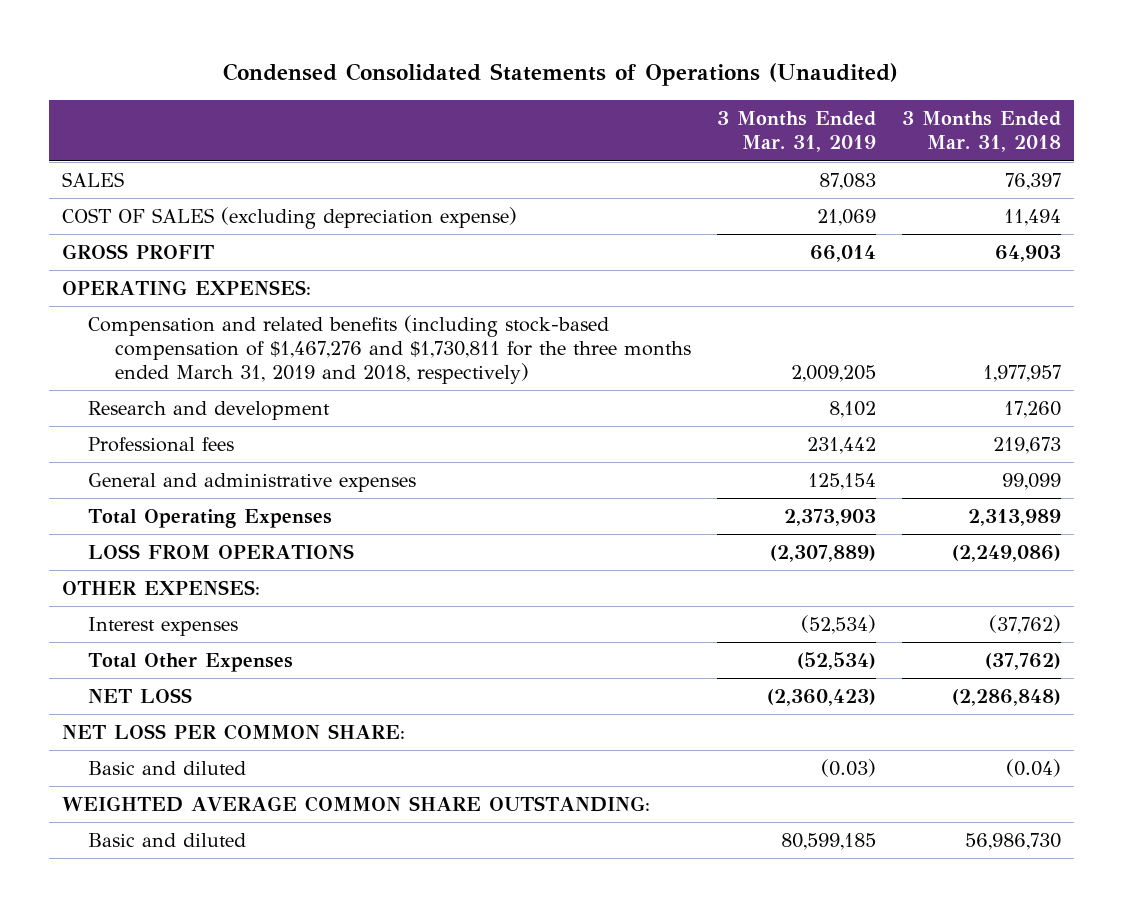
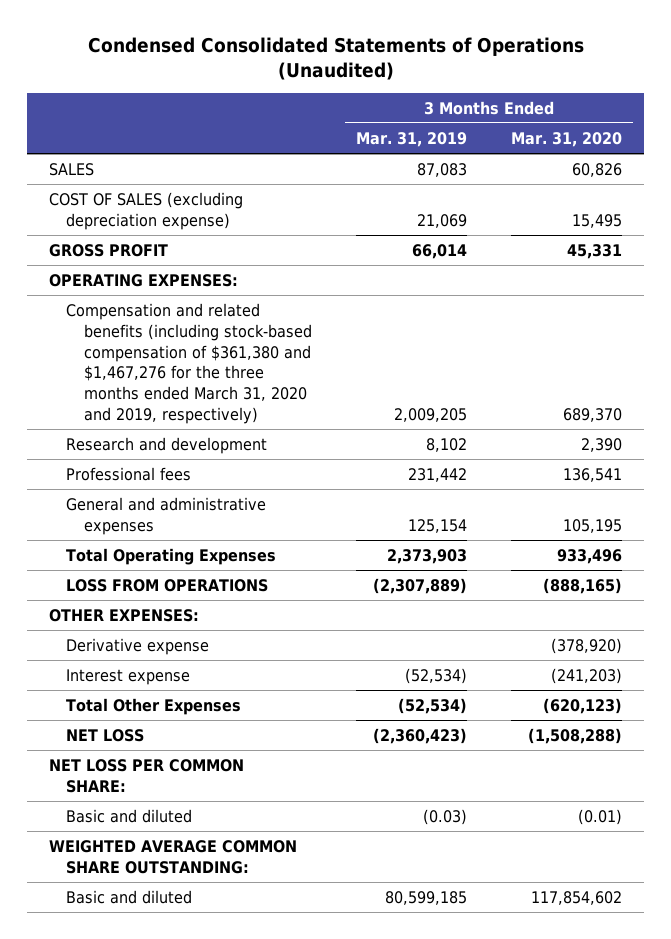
[901,111,1061,153] 3 Months Ended Mar. 31, 2018 -> none
none -> [511,131,623,147] Mar. 31, 2020
[88,315,691,385] Compensation and related benefits (including stock-based compensation of $1,467,276 and $1,730,811 for the three months ended March 31, 2019 and 2018, respectively) -> [66,302,313,425] Compensation and related benefits (including stock-based compensation of $361,380 and $1,467,276 for the three months ended March 31, 2020 and 2019, respectively)
none -> [66,637,210,655] Derivative expense
[88,617,239,637] Interest expenses -> [66,668,191,685] Interest expense

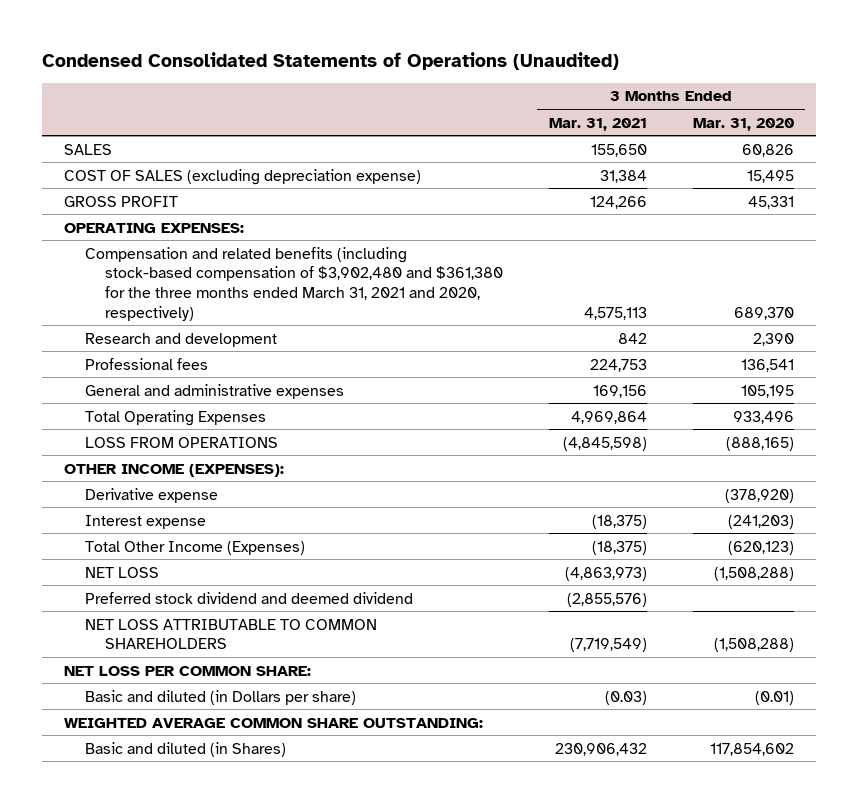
[356,131,468,147] Mar. 31, 2019 -> none
none -> [548,117,647,131] Mar. 31, 2021
[66,302,313,425] Compensation and related benefits (including stock-based compensation of $361,380 and $1,467,276 for the three months ended March 31, 2020 and 2019, respectively) -> [84,246,504,321] Compensation and related benefits (including stock-based compensation of $3,902,480 and $361,380 for the three months ended March 31, 2021 and 2020, respectively)
[48,608,199,622] OTHER EXPENSES: -> [64,463,285,477] OTHER INCOME (EXPENSES):
[66,697,242,715] Total Other Expenses -> [84,540,305,555] Total Other Income (Expenses)
none -> [84,591,413,604] Preferred stock dividend and deemed dividend
none -> [84,618,377,650] NET LOSS ATTRIBUTABLE TO COMMON SHAREHOLDERS
[66,808,193,823] Basic and diluted -> [84,689,356,705] Basic and diluted (in Dollars per share)
[66,889,193,904] Basic and diluted -> [84,741,286,757] Basic and diluted (in Shares)

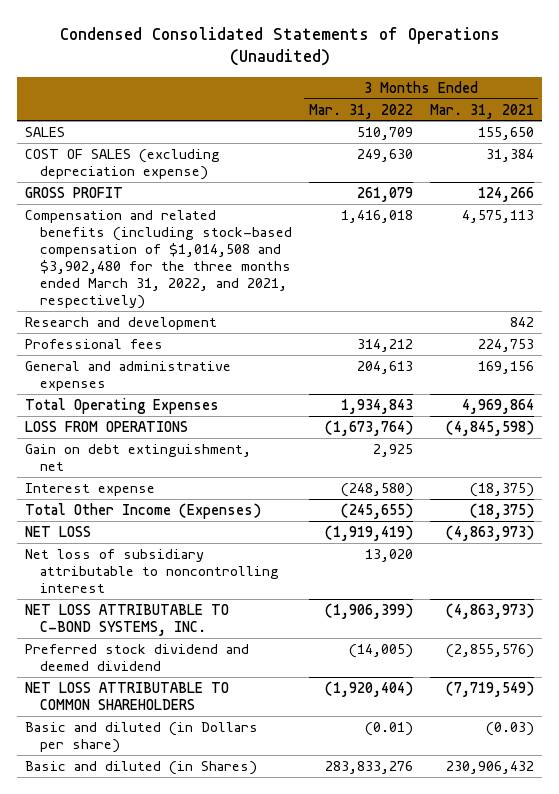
[692,117,794,131] Mar. 31, 2020 -> none
none -> [308,103,413,119] Mar. 31, 2022
[64,222,245,233] OPERATING EXPENSES: -> none
[84,246,504,321] Compensation and related benefits (including stock-based compensation of $3,902,480 and $361,380 for the three months ended March 31, 2021 and 2020, respectively) -> [25,209,292,310] Compensation and related benefits (including stock-based compensation of $1,014,508 and $3,902,480 for the three months ended March 31, 2022, and 2021, respectively)
[64,463,285,477] OTHER INCOME (EXPENSES): -> none
[84,487,218,503] Derivative expense -> none
none -> [25,443,252,471] Gain on debt extinguishment, net
none -> [25,548,279,594] Net loss of subsidiary attributable to noncontrolling interest
none -> [25,603,230,636] NET LOSS ATTRIBUTABLE TO C-BOND SYSTEMS, INC.
[64,665,312,676] NET LOSS PER COMMON SHARE: -> none
[64,717,484,728] WEIGHTED AVERAGE COMMON SHARE OUTSTANDING: -> none

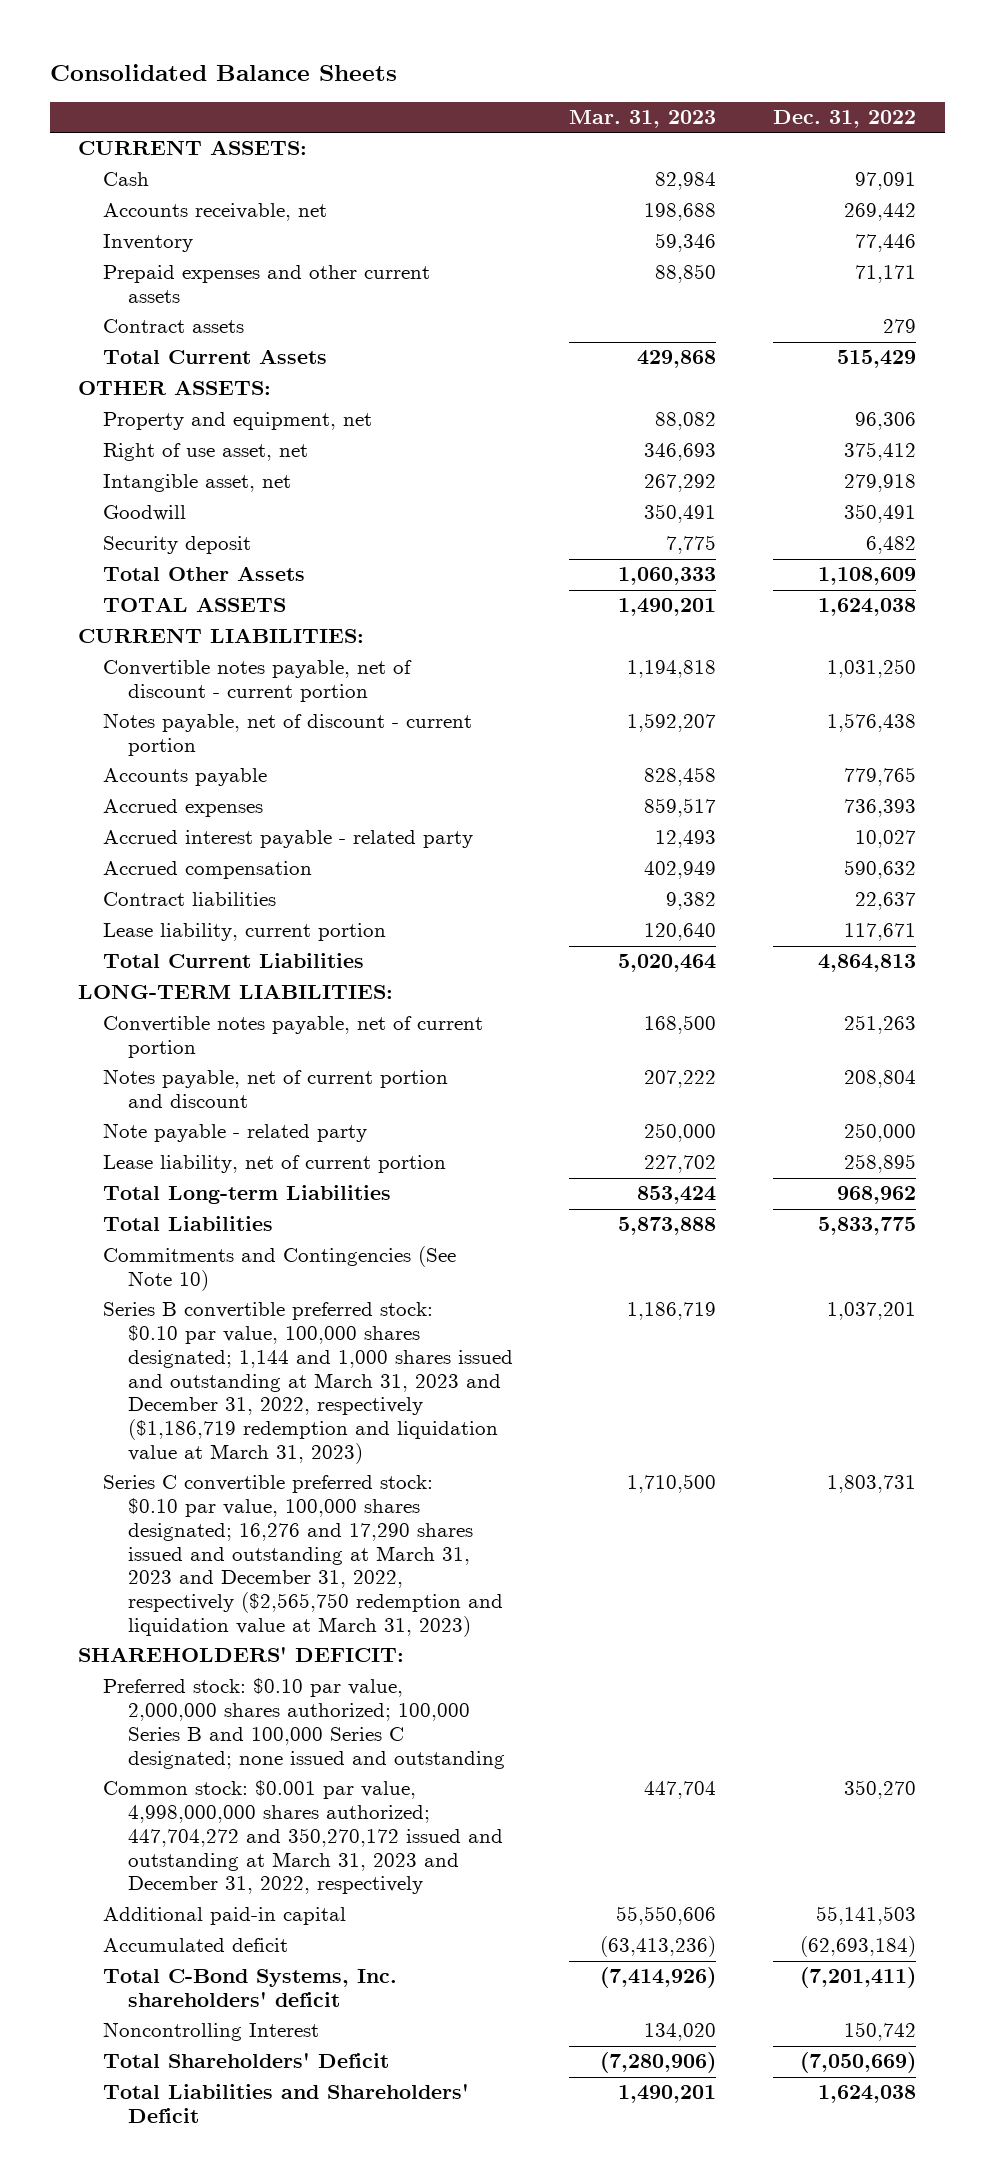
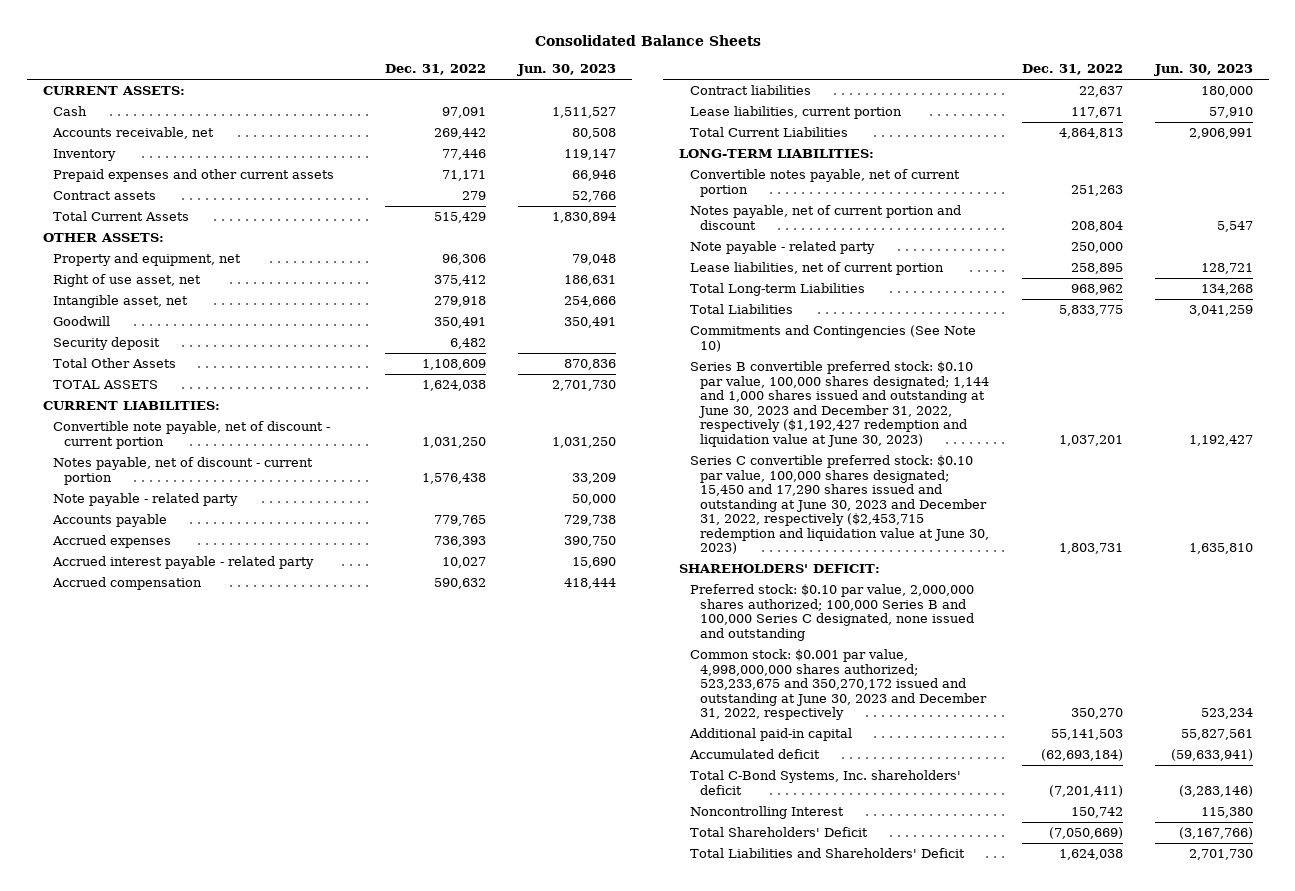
[569,109,717,128] Mar. 31, 2023 -> none
none -> [517,64,617,77] Jun. 30, 2023
[102,660,412,703] Convertible notes payable, net of discount - current portion -> [53,421,331,449] Convertible note payable, net of discount - current portion
none -> [53,493,239,507] Note payable - related party
[102,923,386,942] Lease liability, current portion -> [689,106,902,120] Lease liabilities, current portion
[102,1155,446,1174] Lease liability, net of current portion -> [689,262,944,276] Lease liabilities, net of current portion
[102,1302,513,1465] Series B convertible preferred stock: $0.10 par value, 100,000 shares designated; 1,144 and 1,000 shares issued and outstanding at March 31, 2023 and December 31, 2022, respectively ($1,186,719 redemption and liquidation value at March 31, 2023) -> [689,361,990,447] Series B convertible preferred stock: $0.10 par value, 100,000 shares designated; 1,144 and 1,000 shares issued and outstanding at June 30, 2023 and December 31, 2022, respectively ($1,192,427 redemption and liquidation value at June 30, 2023)
[102,1475,503,1638] Series C convertible preferred stock: $0.10 par value, 100,000 shares designated; 16,276 and 17,290 shares issued and outstanding at March 31, 2023 and December 31, 2022, respectively ($2,565,750 redemption and liquidation value at March 31, 2023) -> [689,455,990,555] Series C convertible preferred stock: $0.10 par value, 100,000 shares designated; 15,450 and 17,290 shares issued and outstanding at June 30, 2023 and December 31, 2022, respectively ($2,453,715 redemption and liquidation value at June 30, 2023)
[102,1678,505,1769] Preferred stock: $0.10 par value, 2,000,000 shares authorized; 100,000 Series B and 100,000 Series C designated; none issued and outstanding -> [689,584,975,641] Preferred stock: $0.10 par value, 2,000,000 shares authorized; 100,000 Series B and 100,000 Series C designated, none issued and outstanding
[102,1780,503,1895] Common stock: $0.001 par value, 4,998,000,000 shares authorized; 447,704,272 and 350,270,172 issued and outstanding at March 31, 2023 and December 31, 2022, respectively -> [689,649,988,721] Common stock: $0.001 par value, 4,998,000,000 shares authorized; 523,233,675 and 350,270,172 issued and outstanding at June 30, 2023 and December 31, 2022, respectively

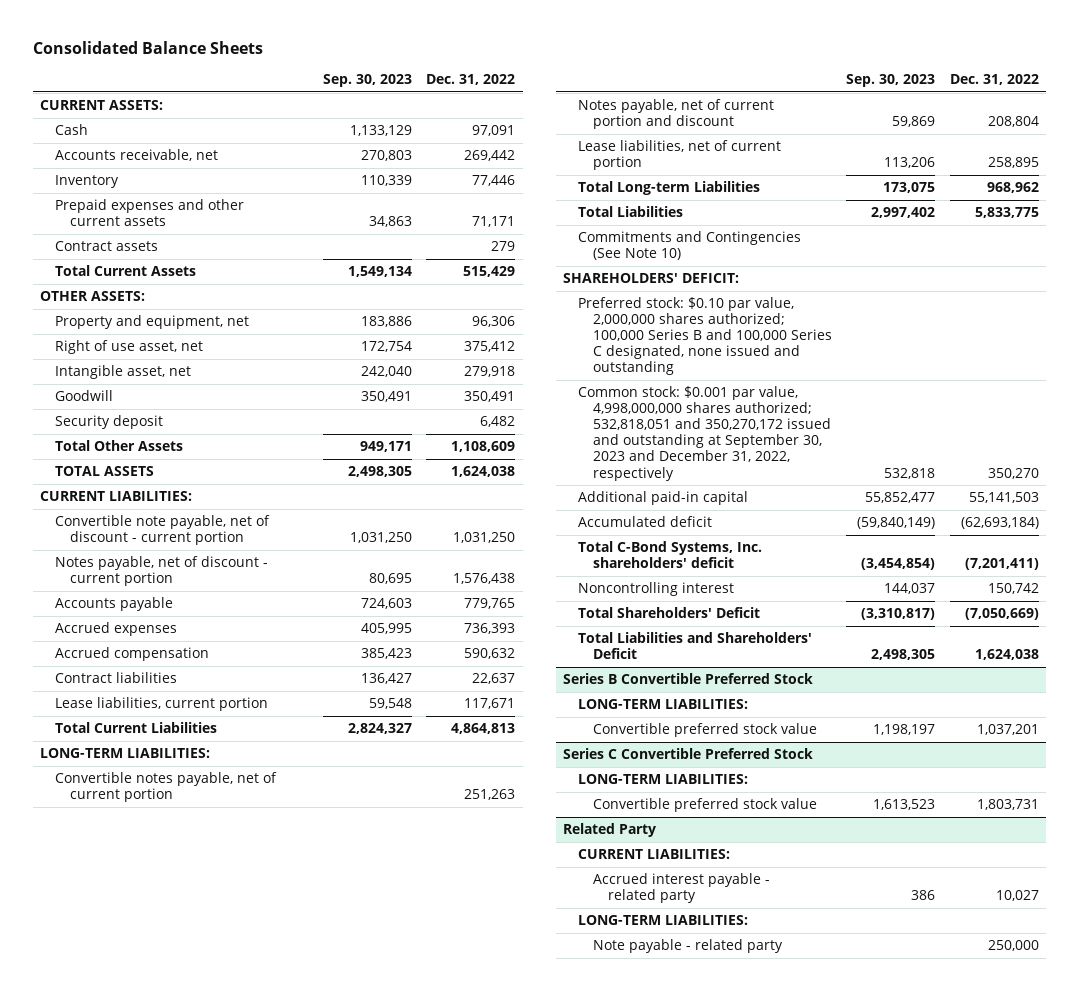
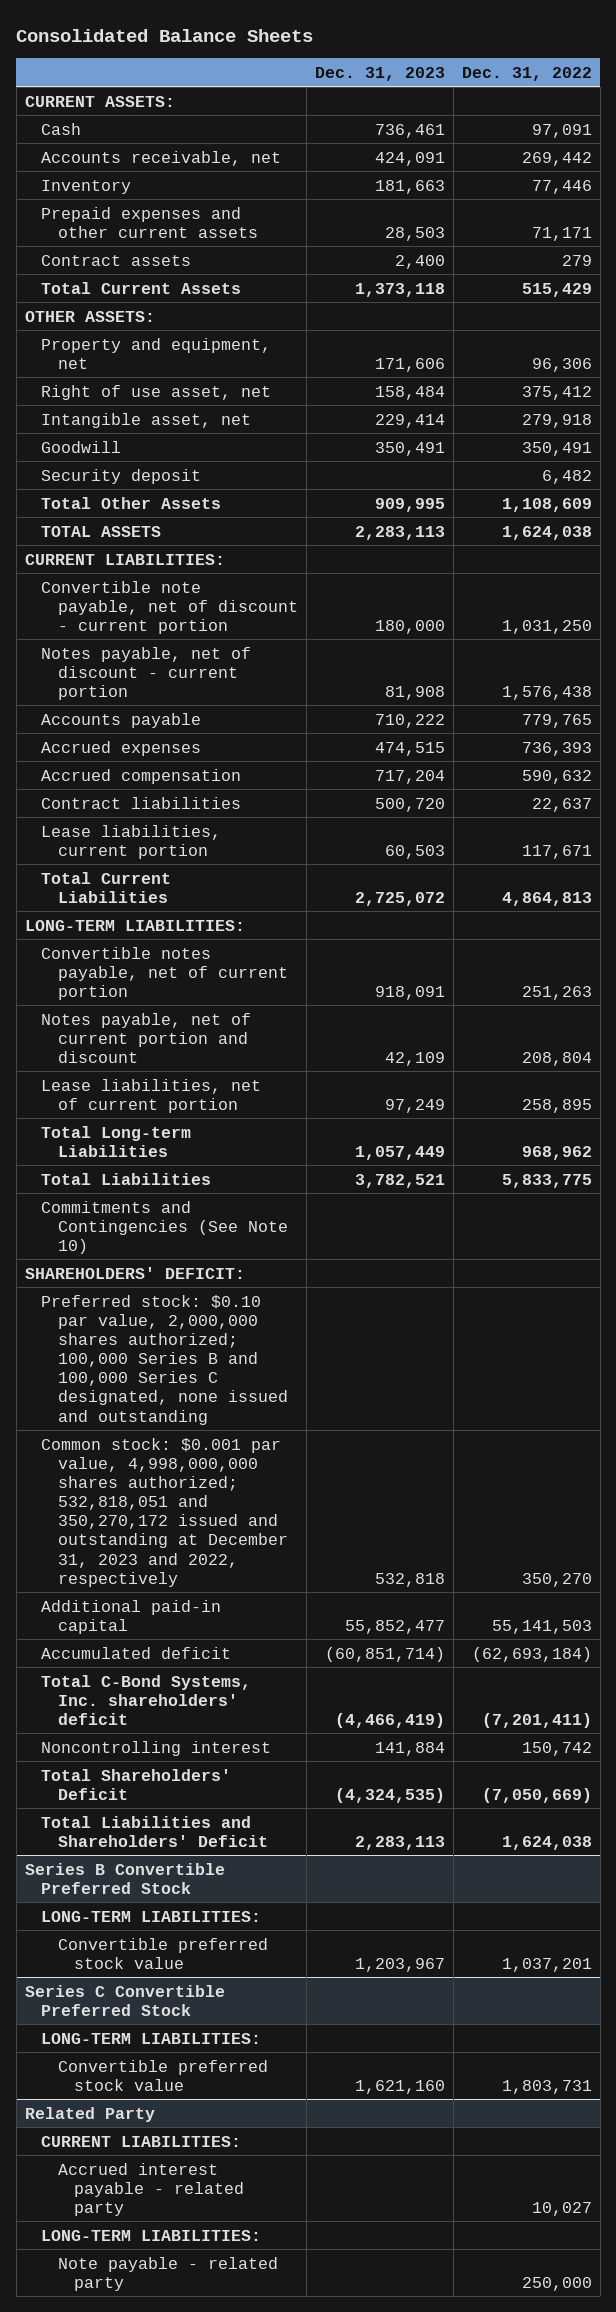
[323,74,413,88] Sep. 30, 2023 -> none
none -> [314,66,445,81] Dec. 31, 2023
[578,386,832,481] Common stock: $0.001 par value, 4,998,000,000 shares authorized; 532,818,051 and 350,270,172 issued and outstanding at September 30, 2023 and December 31, 2022, respectively -> [41,1437,288,1587] Common stock: $0.001 par value, 4,998,000,000 shares authorized; 532,818,051 and 350,270,172 issued and outstanding at December 31, 2023 and 2022, respectively

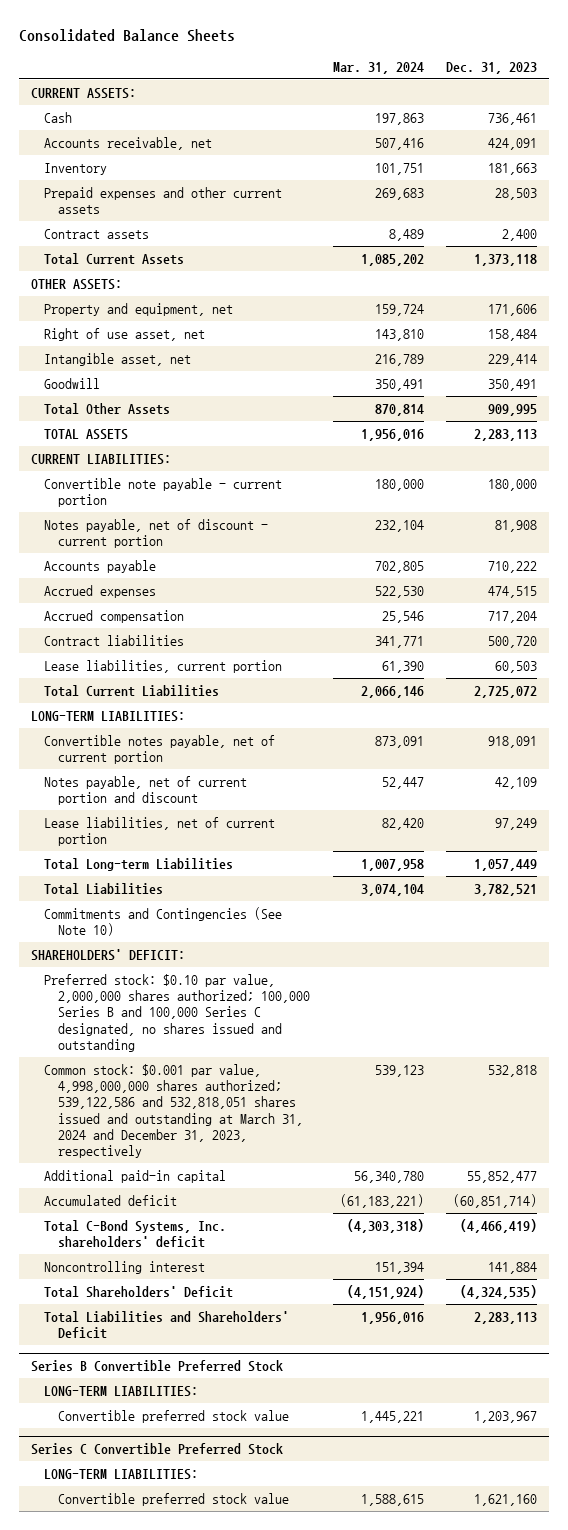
[461,66,592,81] Dec. 31, 2022 -> none
none -> [332,61,424,74] Mar. 31, 2024
[41,468,202,484] Security deposit -> none
[41,580,298,634] Convertible note payable, net of discount - current portion -> [44,477,283,508] Convertible note payable - current portion
[41,1294,288,1425] Preferred stock: $0.10 par value, 2,000,000 shares authorized; 100,000 Series B and 100,000 Series C designated, none issued and outstanding -> [44,973,310,1052] Preferred stock: $0.10 par value, 2,000,000 shares authorized; 100,000 Series B and 100,000 Series C designated, no shares issued and outstanding
[41,1437,288,1587] Common stock: $0.001 par value, 4,998,000,000 shares authorized; 532,818,051 and 350,270,172 issued and outstanding at December 31, 2023 and 2022, respectively -> [44,1063,303,1159] Common stock: $0.001 par value, 4,998,000,000 shares authorized; 539,122,586 and 532,818,051 shares issued and outstanding at March 31, 2024 and December 31, 2023, respectively
[24,2106,155,2122] Related Party -> none
[41,2135,242,2147] CURRENT LIABILITIES: -> none
[57,2162,245,2216] Accrued interest payable - related party -> none
[41,2229,262,2241] LONG-TERM LIABILITIES: -> none
[57,2256,278,2291] Note payable - related party -> none

